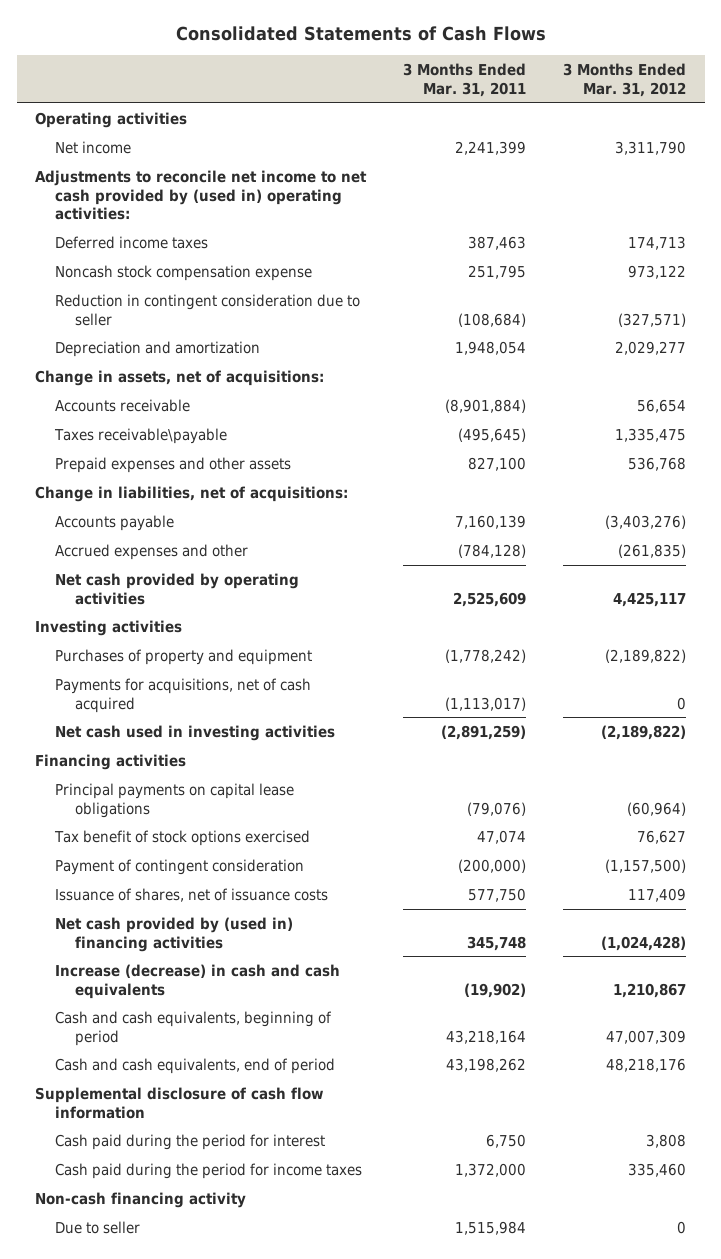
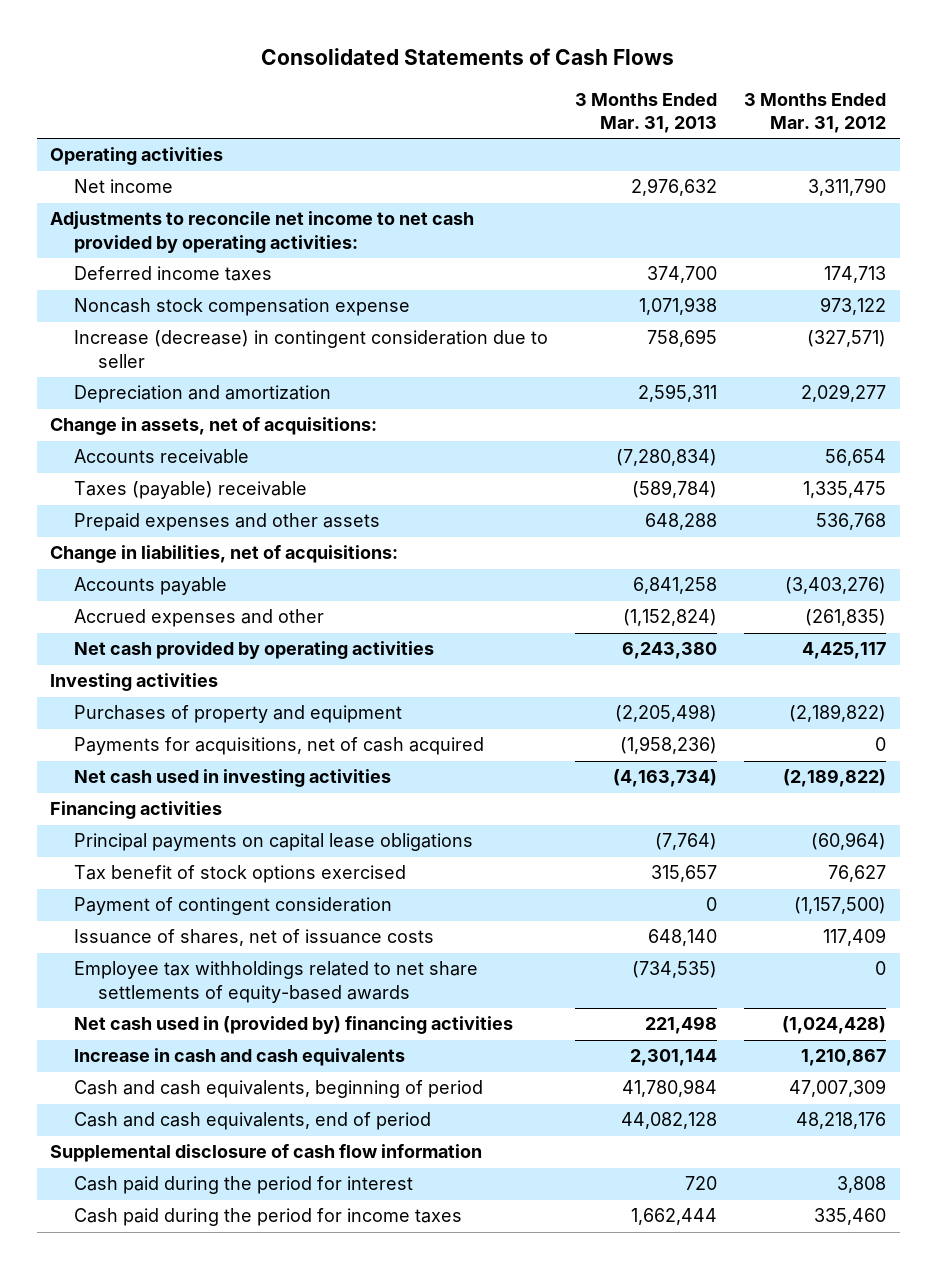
[403,63,527,97] 3 Months Ended Mar. 31, 2011 -> none
none -> [575,92,718,134] 3 Months Ended Mar. 31, 2013
[35,169,368,221] Adjustments to reconcile net income to net cash provided by (used in) operating activities: -> [50,211,475,253] Adjustments to reconcile net income to net cash provided by operating activities:
[55,293,361,326] Reduction in contingent consideration due to seller -> [74,330,549,368] Increase (decrease) in contingent consideration due to seller
[54,427,228,444] Taxes receivable\payable -> [74,481,308,500] Taxes (payable) receivable
none -> [74,961,479,1003] Employee tax withholdings related to net share settlements of equity-based awards
[55,916,294,952] Net cash provided by (used in) financing activities -> [74,1016,514,1035] Net cash used in (provided by) financing activities
[55,963,341,999] Increase (decrease) in cash and cash equivalents -> [74,1048,406,1067] Increase in cash and cash equivalents
[35,1191,247,1208] Non-cash financing activity -> none
[55,1220,141,1234] Due to seller -> none

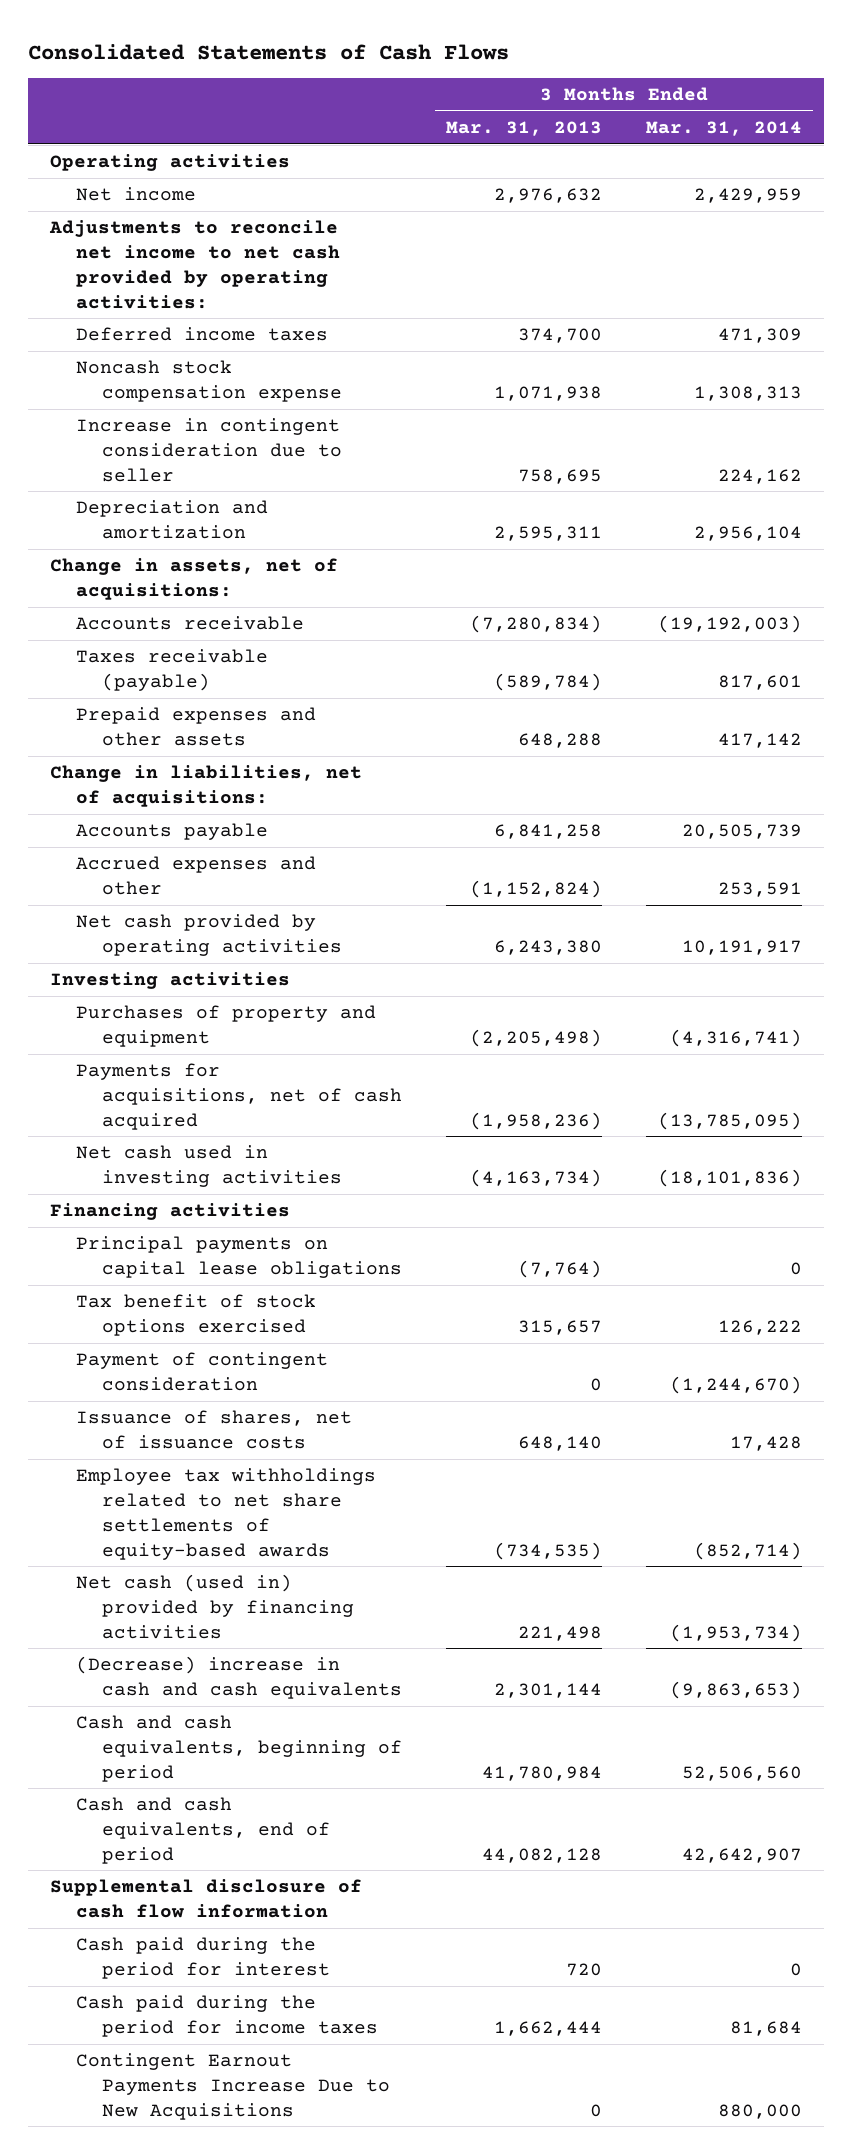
[744,92,887,134] 3 Months Ended Mar. 31, 2012 -> none
none -> [645,120,802,136] Mar. 31, 2014
[74,330,549,368] Increase (decrease) in contingent consideration due to seller -> [76,418,342,482] Increase in contingent consideration due to seller
[74,481,308,500] Taxes (payable) receivable -> [76,649,269,691] Taxes receivable (payable)
[74,1016,514,1035] Net cash used in (provided by) financing activities -> [76,1574,354,1639] Net cash (used in) provided by financing activities
[74,1048,406,1067] Increase in cash and cash equivalents -> [76,1656,402,1699] (Decrease) increase in cash and cash equivalents
none -> [76,2053,390,2120] Contingent Earnout Payments Increase Due to New Acquisitions

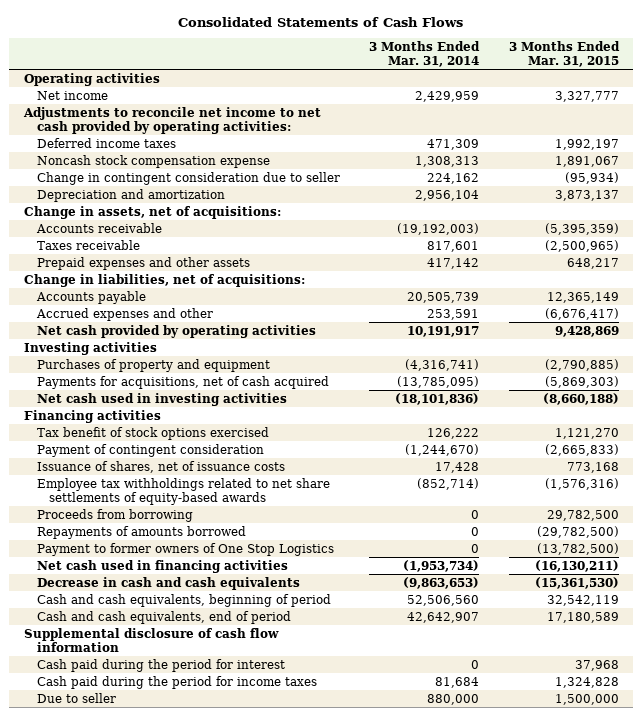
[445,120,602,136] Mar. 31, 2013 -> none
none -> [508,40,620,68] 3 Months Ended Mar. 31, 2015
[76,418,342,482] Increase in contingent consideration due to seller -> [36,171,340,185] Change in contingent consideration due to seller
[76,649,269,691] Taxes receivable (payable) -> [36,239,140,250] Taxes receivable
[76,1236,402,1278] Principal payments on capital lease obligations -> none
none -> [36,508,193,522] Proceeds from borrowing
none -> [36,525,246,539] Repayments of amounts borrowed
none -> [36,542,334,556] Payment to former owners of One Stop Logistics
[76,1574,354,1639] Net cash (used in) provided by financing activities -> [36,559,288,573] Net cash used in financing activities
[76,1656,402,1699] (Decrease) increase in cash and cash equivalents -> [36,576,300,590] Decrease in cash and cash equivalents
[76,2053,390,2120] Contingent Earnout Payments Increase Due to New Acquisitions -> [36,692,116,703] Due to seller

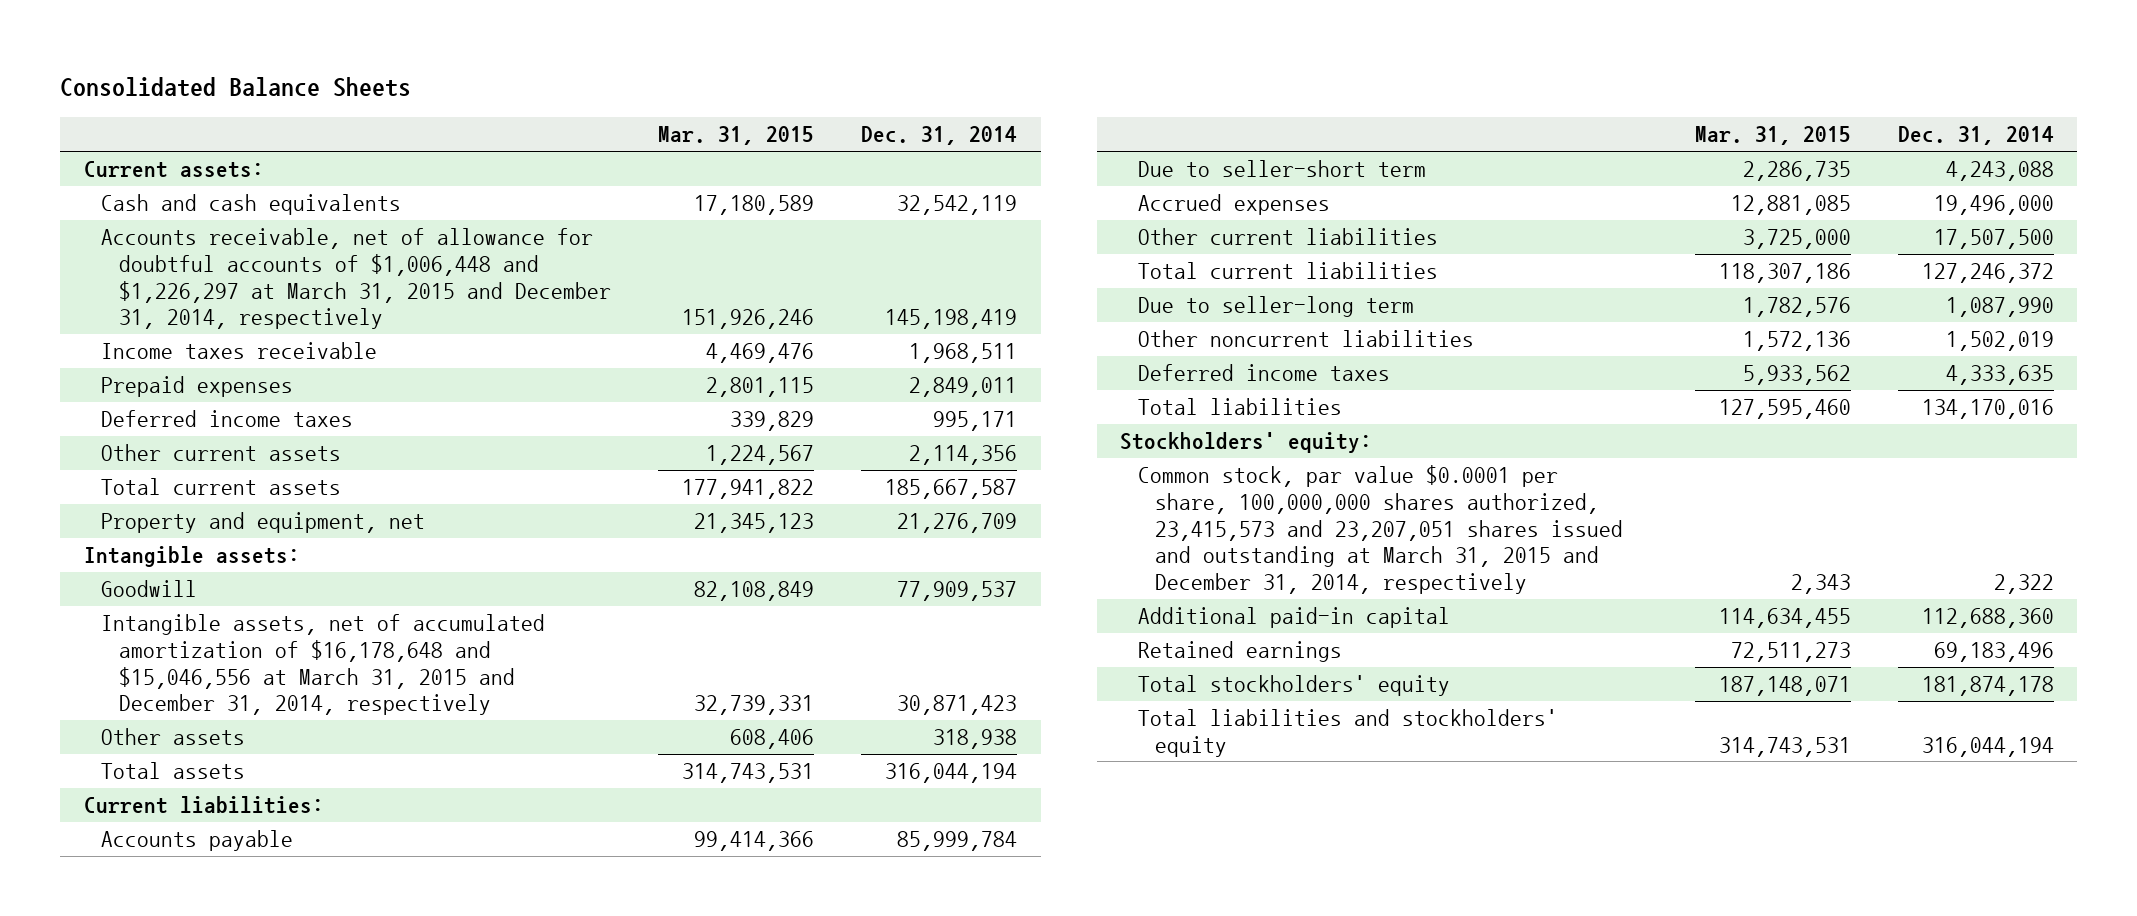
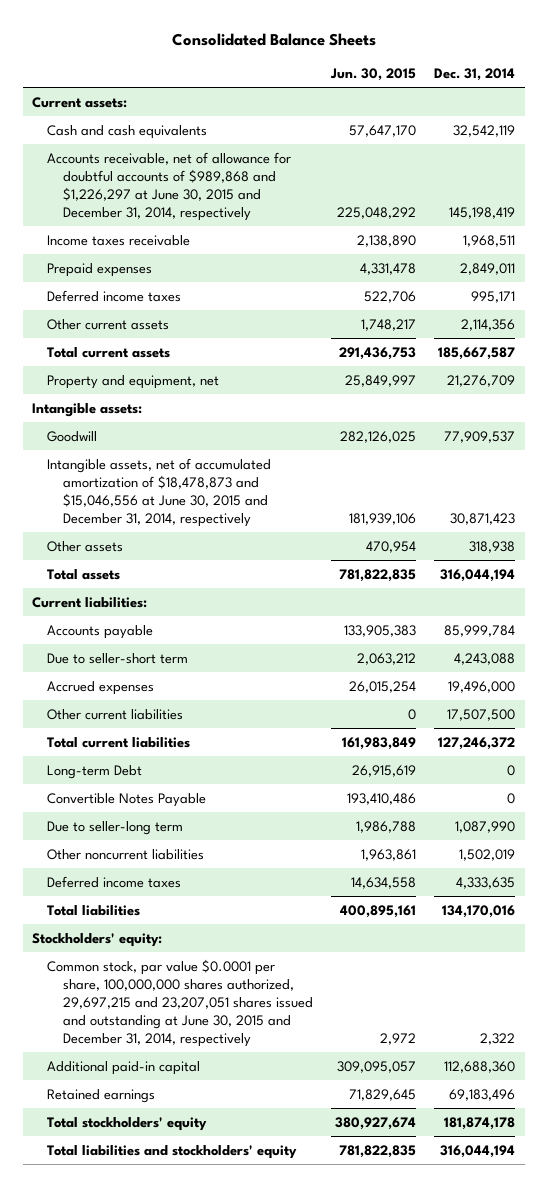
[657,126,814,146] Mar. 31, 2015 -> none
none -> [330,68,417,82] Jun. 30, 2015
[101,228,611,330] Accounts receivable, net of allowance for doubtful accounts of $1,006,448 and $1,226,297 at March 31, 2015 and December 31, 2014, respectively -> [47,151,292,221] Accounts receivable, net of allowance for doubtful accounts of $989,868 and $1,226,297 at June 30, 2015 and December 31, 2014, respectively
[101,614,546,716] Intangible assets, net of accumulated amortization of $16,178,648 and $15,046,556 at March 31, 2015 and December 31, 2014, respectively -> [47,457,272,527] Intangible assets, net of accumulated amortization of $18,478,873 and $15,046,556 at June 30, 2015 and December 31, 2014, respectively
none -> [47,764,143,779] Long-term Debt
none -> [47,792,207,807] Convertible Notes Payable
[1137,465,1624,595] Common stock, par value $0.0001 per share, 100,000,000 shares authorized, 23,415,573 and 23,207,051 shares issued and outstanding at March 31, 2015 and December 31, 2014, respectively -> [47,958,313,1047] Common stock, par value $0.0001 per share, 100,000,000 shares authorized, 29,697,215 and 23,207,051 shares issued and outstanding at June 30, 2015 and December 31, 2014, respectively

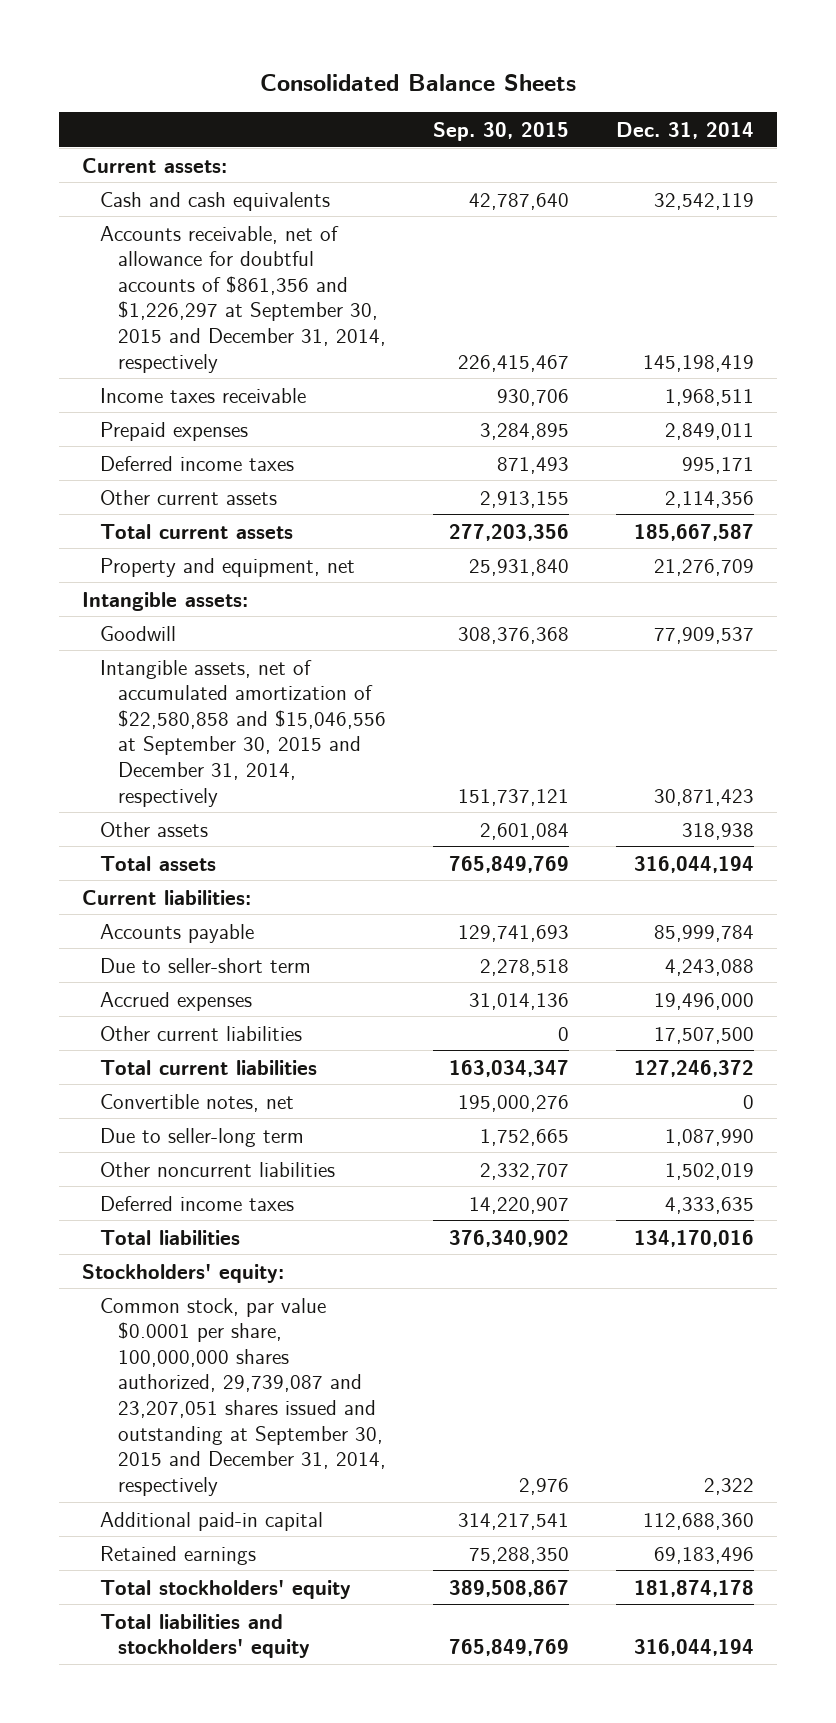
[330,68,417,82] Jun. 30, 2015 -> none
none -> [433,121,570,141] Sep. 30, 2015
[47,151,292,221] Accounts receivable, net of allowance for doubtful accounts of $989,868 and $1,226,297 at June 30, 2015 and December 31, 2014, respectively -> [100,225,387,373] Accounts receivable, net of allowance for doubtful accounts of $861,356 and $1,226,297 at September 30, 2015 and December 31, 2014, respectively
[47,457,272,527] Intangible assets, net of accumulated amortization of $18,478,873 and $15,046,556 at June 30, 2015 and December 31, 2014, respectively -> [100,659,387,807] Intangible assets, net of accumulated amortization of $22,580,858 and $15,046,556 at September 30, 2015 and December 31, 2014, respectively
[47,764,143,779] Long-term Debt -> none
[47,792,207,807] Convertible Notes Payable -> [100,1093,295,1112] Convertible notes, net
[47,958,313,1047] Common stock, par value $0.0001 per share, 100,000,000 shares authorized, 29,697,215 and 23,207,051 shares issued and outstanding at June 30, 2015 and December 31, 2014, respectively -> [100,1297,387,1496] Common stock, par value $0.0001 per share, 100,000,000 shares authorized, 29,739,087 and 23,207,051 shares issued and outstanding at September 30, 2015 and December 31, 2014, respectively

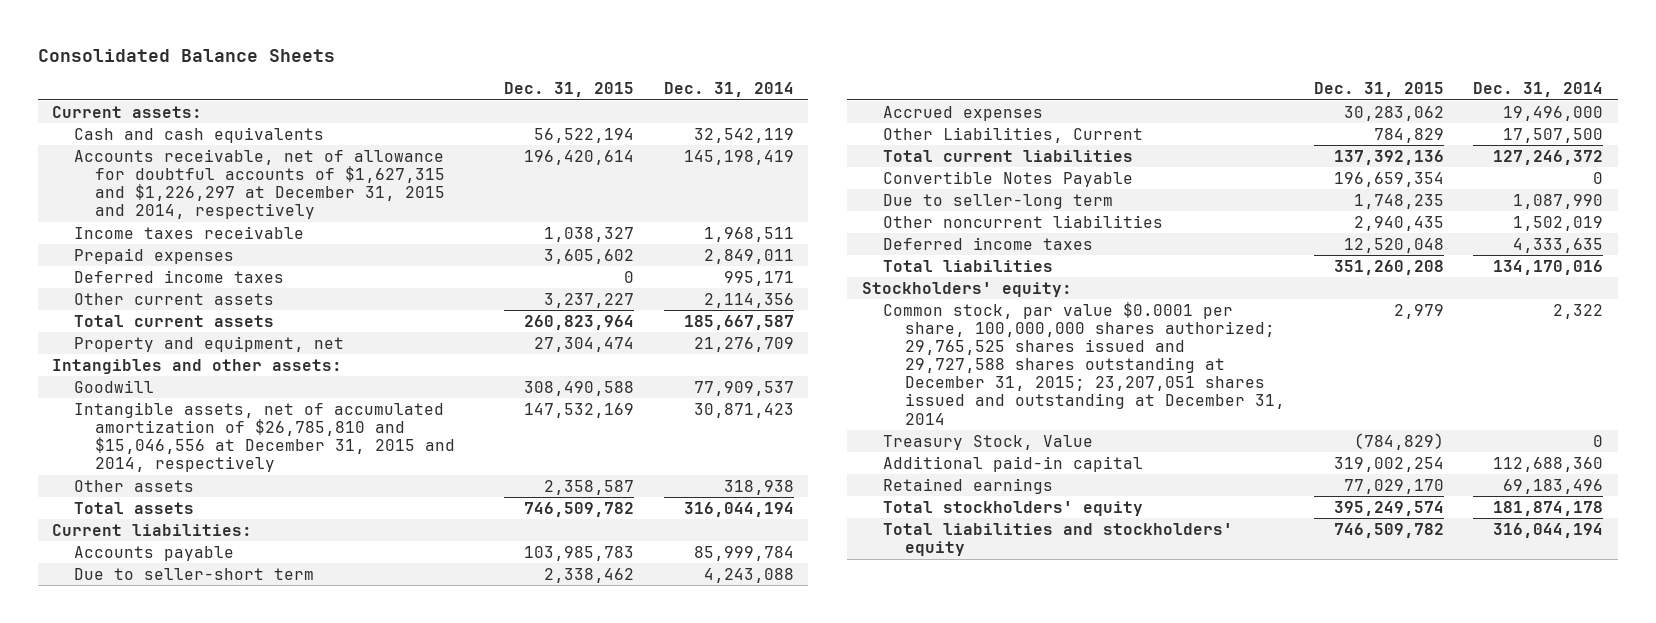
[433,121,570,141] Sep. 30, 2015 -> none
none -> [504,82,635,98] Dec. 31, 2015
[100,225,387,373] Accounts receivable, net of allowance for doubtful accounts of $861,356 and $1,226,297 at September 30, 2015 and December 31, 2014, respectively -> [73,148,446,220] Accounts receivable, net of allowance for doubtful accounts of $1,627,315 and $1,226,297 at December 31, 2015 and 2014, respectively
[82,591,249,611] Intangible assets: -> [52,358,343,374] Intangibles and other assets:
[100,659,387,807] Intangible assets, net of accumulated amortization of $22,580,858 and $15,046,556 at September 30, 2015 and December 31, 2014, respectively -> [73,401,456,473] Intangible assets, net of accumulated amortization of $26,785,810 and $15,046,556 at December 31, 2015 and 2014, respectively
[100,1025,303,1041] Other current liabilities -> [883,126,1144,143] Other Liabilities, Current
[100,1093,295,1112] Convertible notes, net -> [883,170,1134,187] Convertible Notes Payable
[100,1297,387,1496] Common stock, par value $0.0001 per share, 100,000,000 shares authorized, 29,739,087 and 23,207,051 shares issued and outstanding at September 30, 2015 and December 31, 2014, respectively -> [883,301,1285,425] Common stock, par value $0.0001 per share, 100,000,000 shares authorized; 29,765,525 shares issued and 29,727,588 shares outstanding at December 31, 2015; 23,207,051 shares issued and outstanding at December 31, 2014
none -> [883,434,1094,450] Treasury Stock, Value

